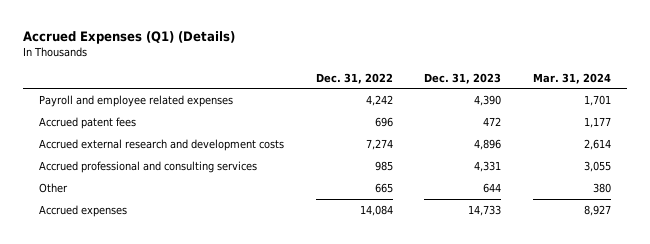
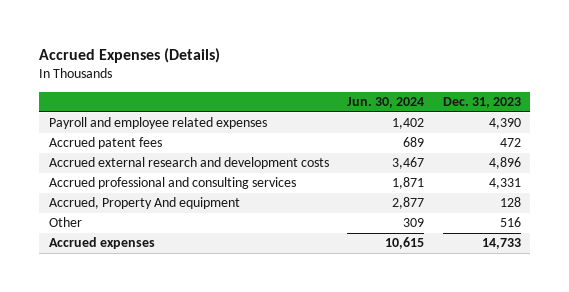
[23,30,236,44] Accrued Expenses (Q1) (Details) -> [39,48,221,64] Accrued Expenses (Details)
[315,72,393,84] Dec. 31, 2022 -> none
[532,72,611,84] Mar. 31, 2024 -> none
none -> [347,97,425,109] Jun. 30, 2024
none -> [48,197,240,210] Accrued, Property And equipment
[483,182,502,193] 644 -> [499,217,521,228] 516

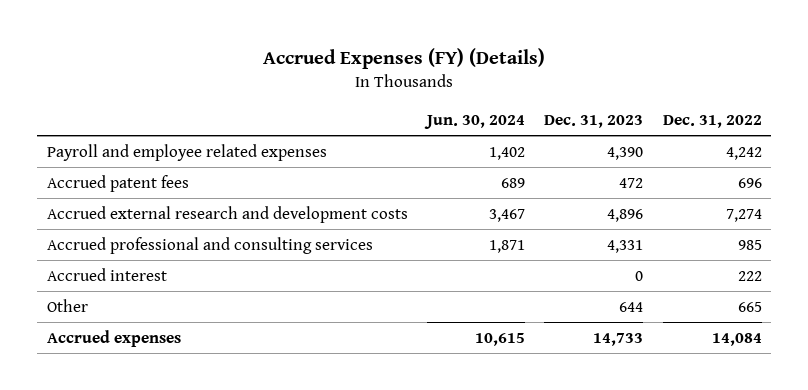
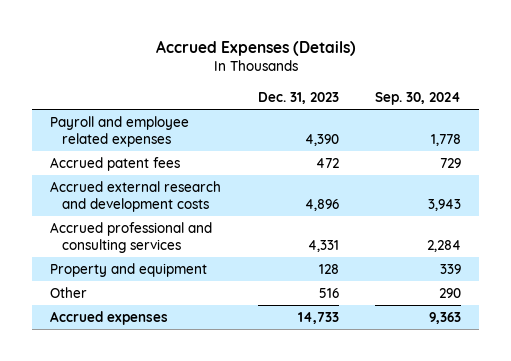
[263,47,546,69] Accrued Expenses (FY) (Details) -> [155,40,356,57] Accrued Expenses (Details)
[424,115,526,130] Jun. 30, 2024 -> none
[662,115,762,129] Dec. 31, 2022 -> none
none -> [374,91,461,105] Sep. 30, 2024
[46,267,167,281] Accrued interest -> none
none -> [50,263,208,278] Property and equipment
[619,301,644,312] 644 -> [318,288,339,299] 516

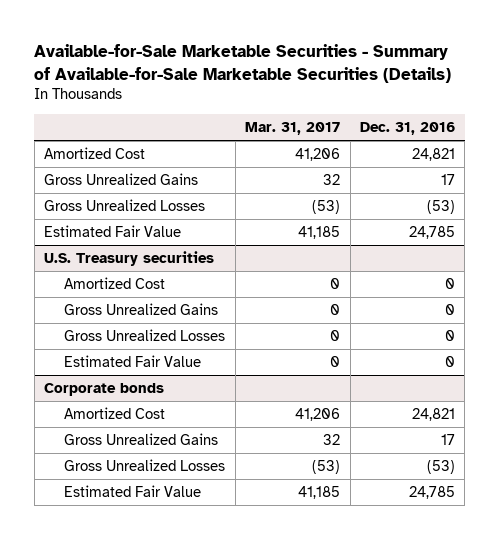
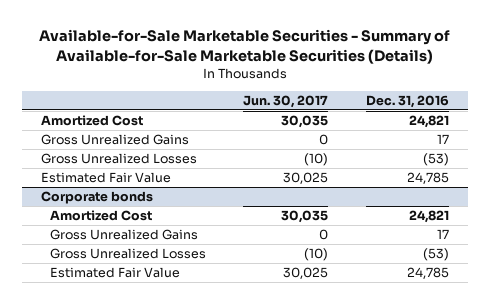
[245,122,341,136] Mar. 31, 2017 -> none
none -> [243,94,329,108] Jun. 30, 2017
[43,251,214,267] U.S. Treasury securities -> none
[64,277,166,290] Amortized Cost -> none
[64,303,219,316] Gross Unrealized Gains -> none
[64,329,226,342] Gross Unrealized Losses -> none
[64,355,202,368] Estimated Fair Value -> none

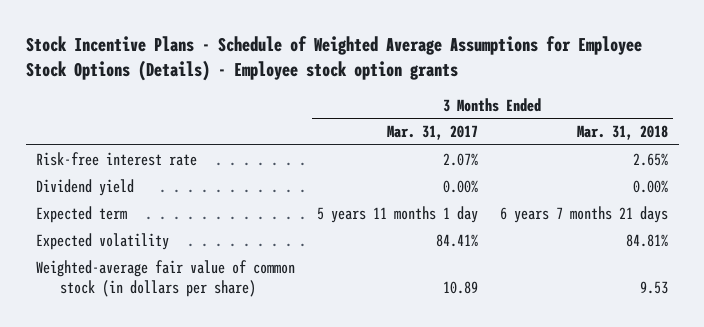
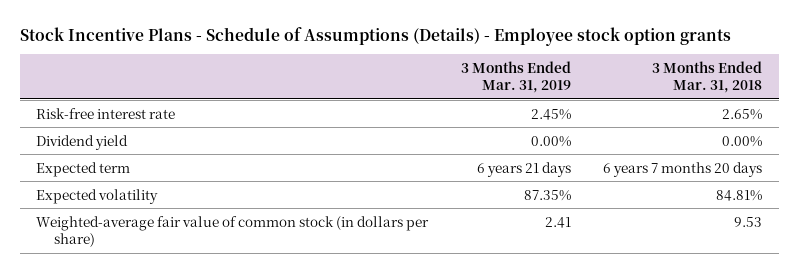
[25,35,642,81] Stock Incentive Plans - Schedule of Weighted Average Assumptions for Employee Stock Options (Details) - Employee stock option grants -> [19,26,731,46] Stock Incentive Plans - Schedule of Assumptions (Details) - Employee stock option grants
[387,125,479,141] Mar. 31, 2017 -> none
none -> [460,60,571,94] 3 Months Ended Mar. 31, 2019
[499,205,668,223] 6 years 7 months 21 days -> [603,161,763,177] 6 years 7 months 20 days

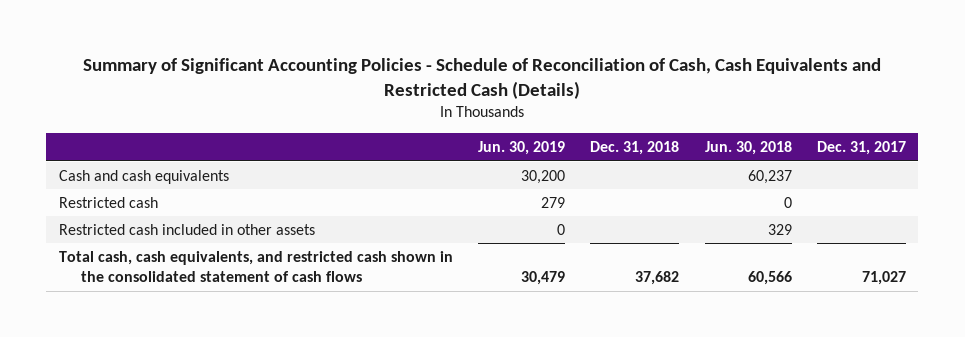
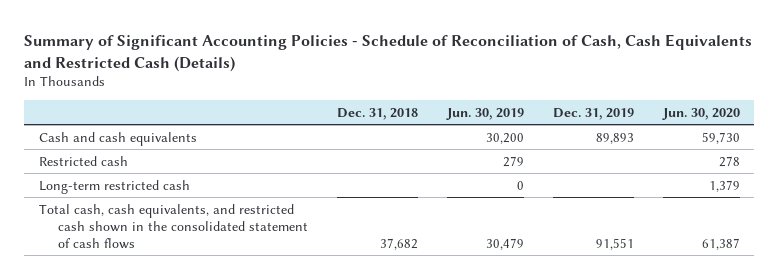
[704,141,792,156] Jun. 30, 2018 -> none
[816,141,906,156] Dec. 31, 2017 -> none
none -> [552,107,634,120] Dec. 31, 2019
none -> [661,107,740,120] Jun. 30, 2020
[58,223,315,235] Restricted cash included in other assets -> [38,179,190,194] Long-term restricted cash

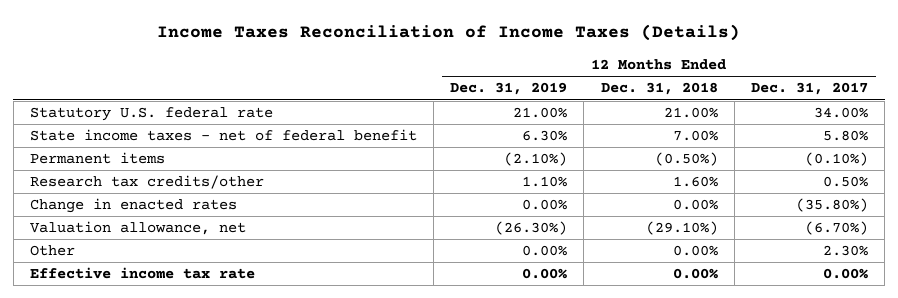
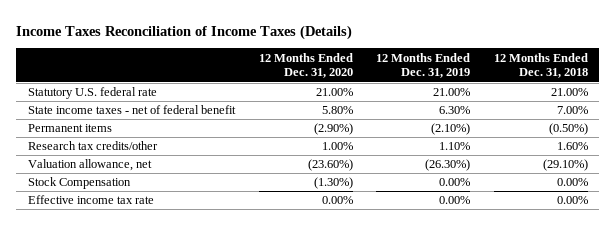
[751,82,869,96] Dec. 31, 2017 -> none
none -> [258,52,353,79] 12 Months Ended Dec. 31, 2020
[29,198,237,214] Change in enacted rates -> none
[29,245,75,257] Other -> none
none -> [28,177,132,190] Stock Compensation

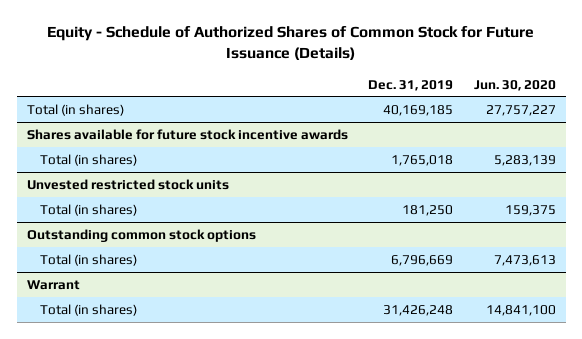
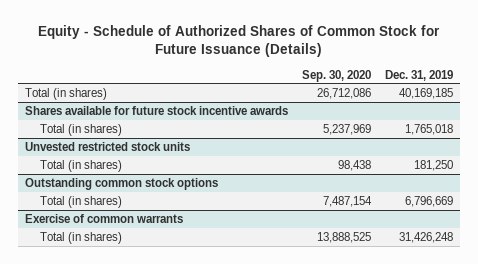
[473,79,556,91] Jun. 30, 2020 -> none
none -> [301,69,371,82] Sep. 30, 2020
[26,279,80,290] Warrant -> [24,213,183,223] Exercise of common warrants

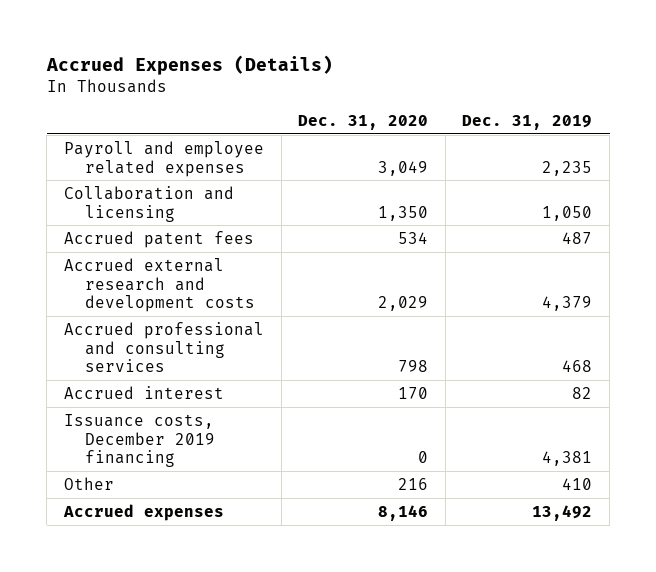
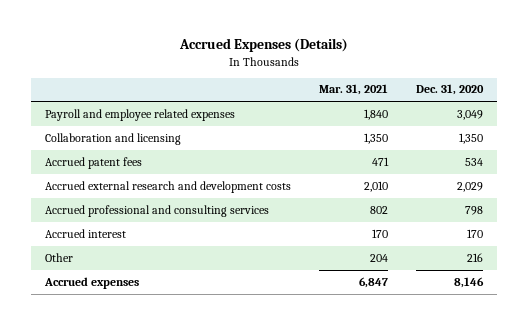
[462,114,593,130] Dec. 31, 2019 -> none
none -> [318,84,388,96] Mar. 31, 2021
[63,413,216,468] Issuance costs, December 2019 financing -> none

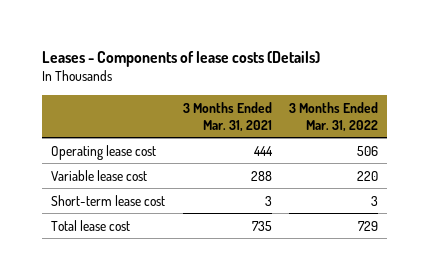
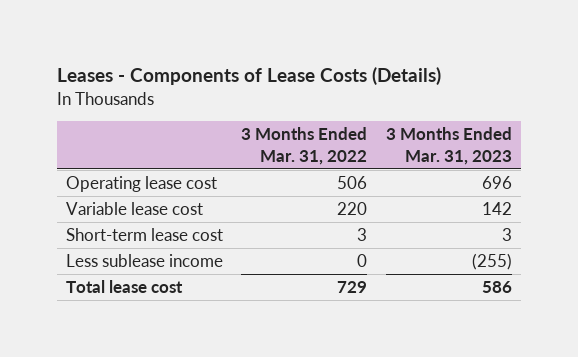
[42,51,321,68] Leases - Components of lease costs (Details) -> [56,67,441,86] Leases - Components of Lease Costs (Details)
[182,101,272,132] 3 Months Ended Mar. 31, 2021 -> none
none -> [385,127,512,165] 3 Months Ended Mar. 31, 2023
none -> [65,254,223,268] Less sublease income

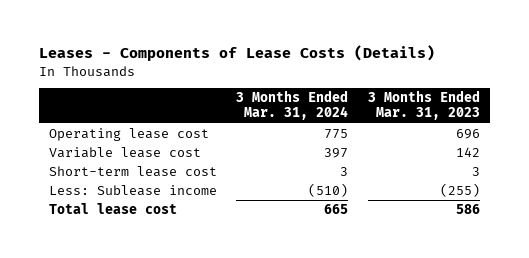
[241,127,368,165] 3 Months Ended Mar. 31, 2022 -> none
none -> [236,90,349,121] 3 Months Ended Mar. 31, 2024
[65,254,223,268] Less sublease income -> [48,185,217,197] Less: Sublease income

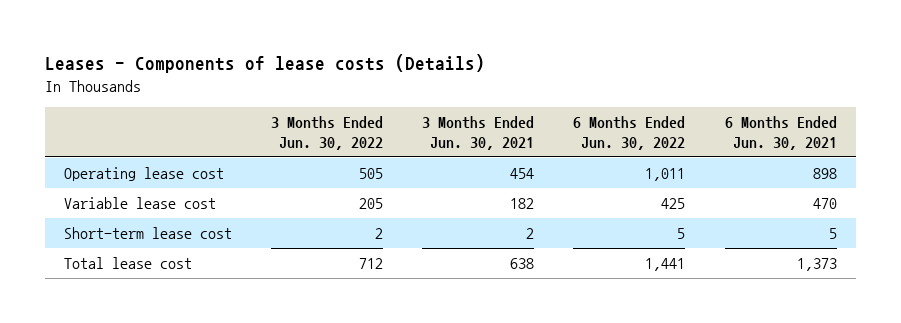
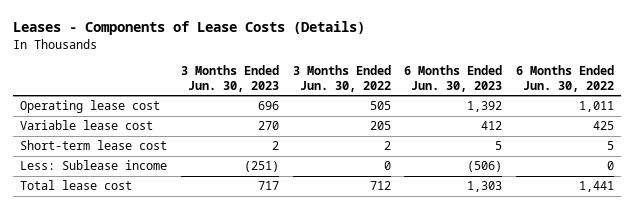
[44,54,485,74] Leases - Components of lease costs (Details) -> [13,21,366,36] Leases - Components of Lease Costs (Details)
[422,115,535,150] 3 Months Ended Jun. 30, 2021 -> none
[724,115,837,150] 6 Months Ended Jun. 30, 2021 -> none
none -> [180,65,279,92] 3 Months Ended Jun. 30, 2023
none -> [404,65,503,92] 6 Months Ended Jun. 30, 2023
none -> [20,160,168,171] Less: Sublease income

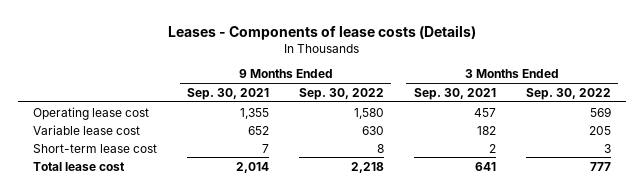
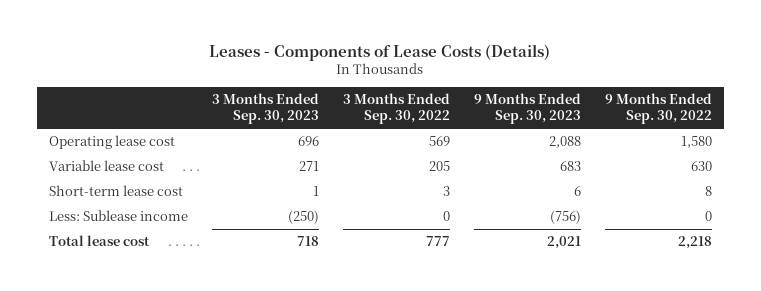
[168,24,477,40] Leases - Components of lease costs (Details) -> [209,43,551,61] Leases - Components of Lease Costs (Details)
[187,87,270,100] Sep. 30, 2021 -> none
[413,87,496,100] Sep. 30, 2021 -> none
none -> [211,93,319,125] 3 Months Ended Sep. 30, 2023
none -> [473,93,581,125] 9 Months Ended Sep. 30, 2023
none -> [48,210,188,222] Less: Sublease income

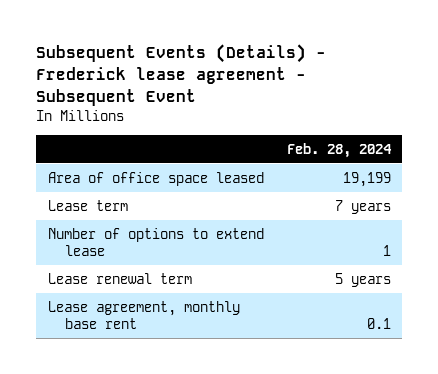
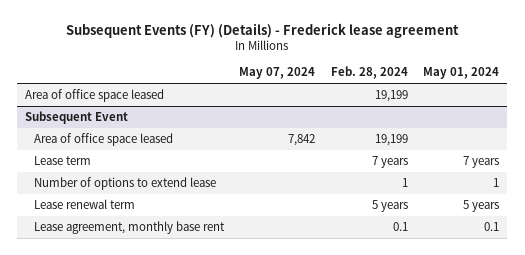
[36,44,327,106] Subsequent Events (Details) - Frederick lease agreement - Subsequent Event -> [66,22,460,38] Subsequent Events (FY) (Details) - Frederick lease agreement
none -> [239,67,316,80] May 07, 2024
none -> [423,67,500,80] May 01, 2024
none -> [25,111,129,125] Subsequent Event
none -> [33,133,173,147] Area of office space leased

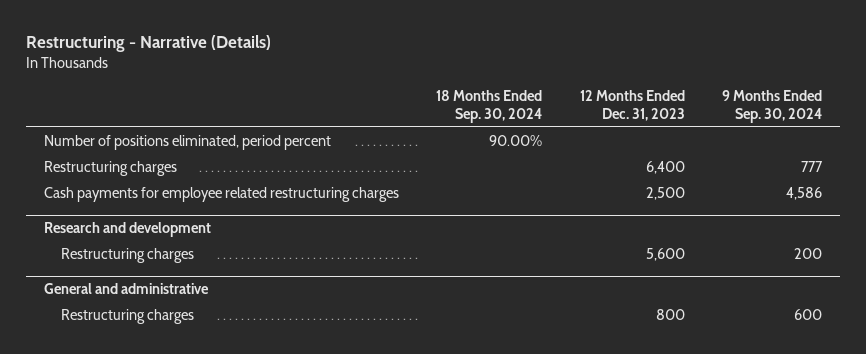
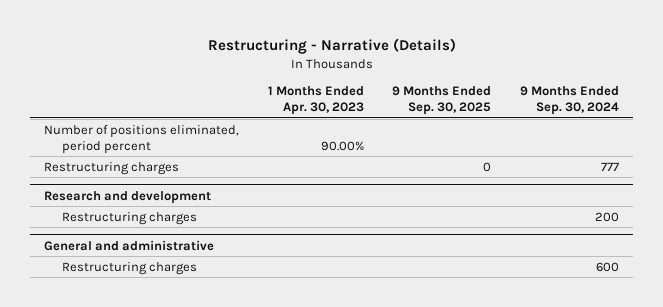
[436,89,543,124] 18 Months Ended Sep. 30, 2024 -> none
[579,89,685,122] 12 Months Ended Dec. 31, 2023 -> none
none -> [267,86,364,116] 1 Months Ended Apr. 30, 2023
none -> [392,86,492,116] 9 Months Ended Sep. 30, 2025
[44,187,400,203] Cash payments for employee related restructuring charges -> none

